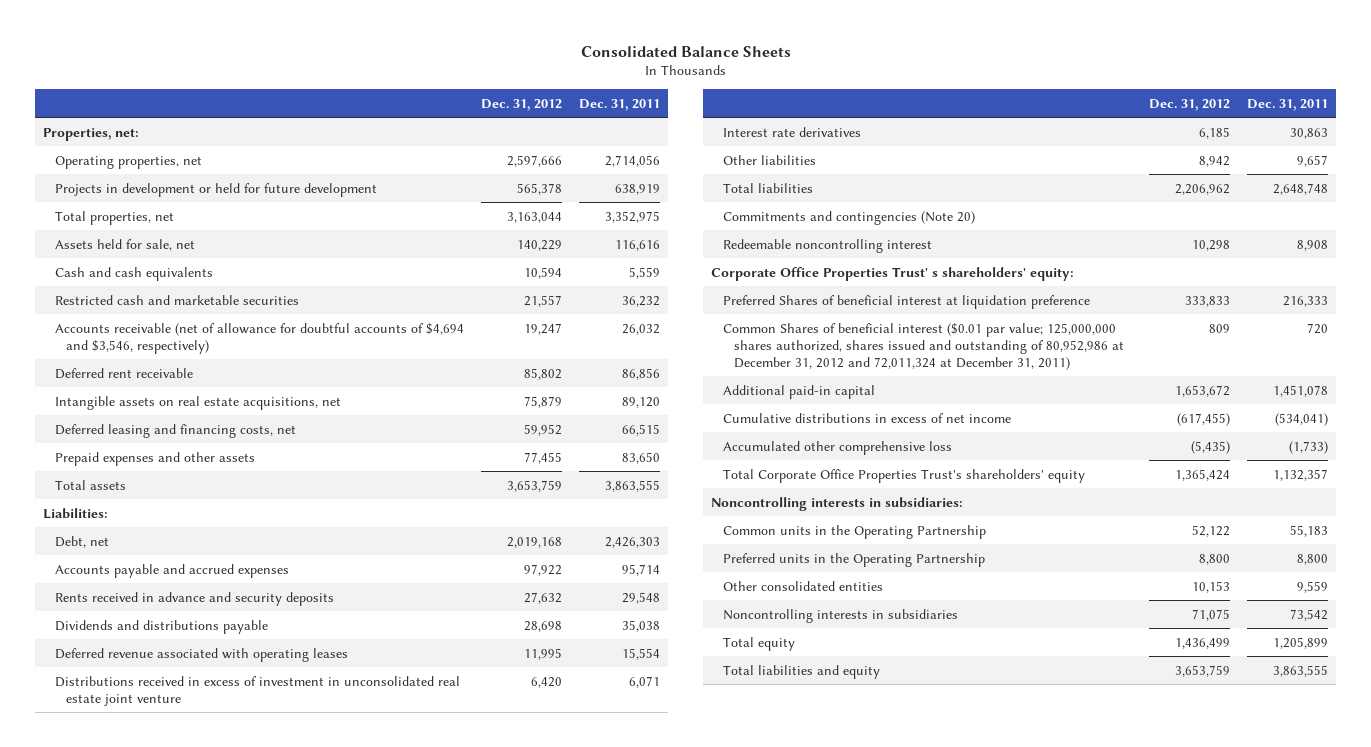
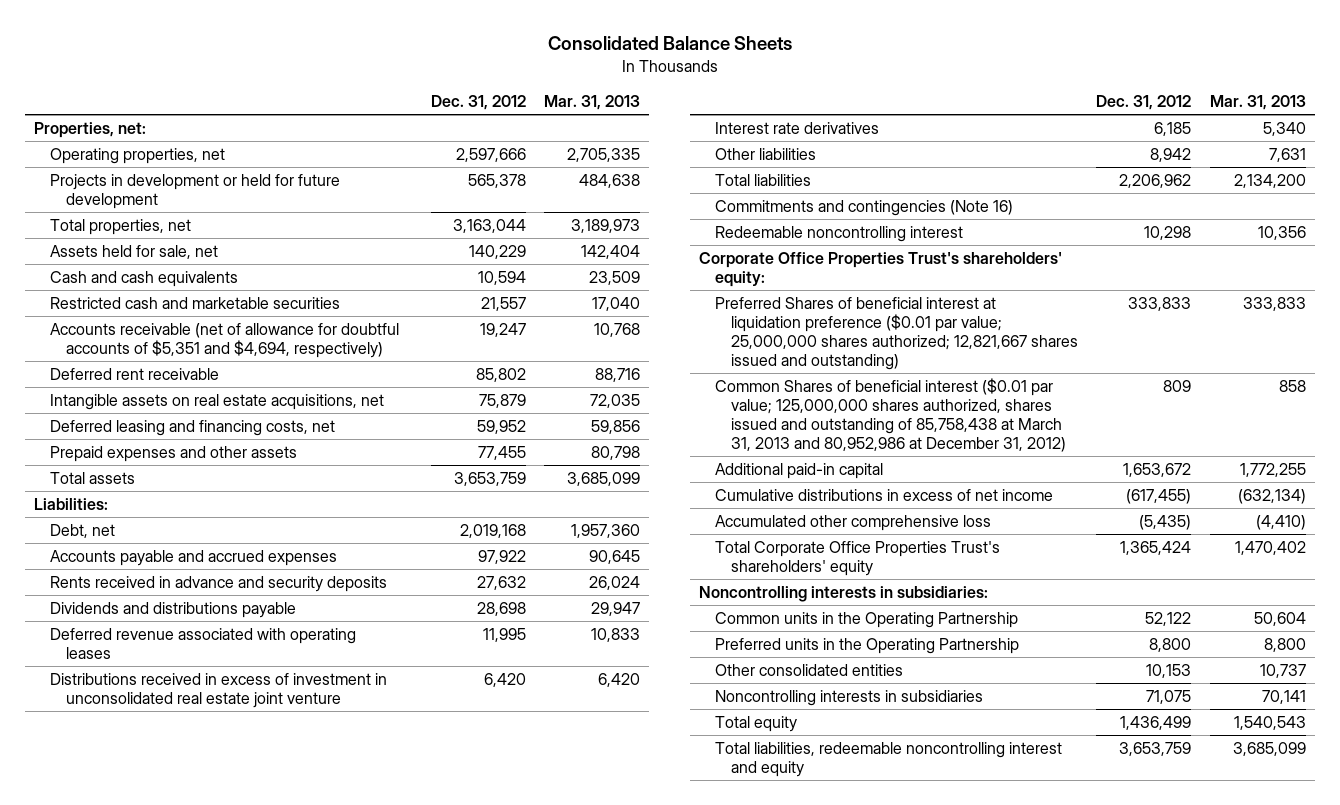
[578,98,660,111] Dec. 31, 2011 -> none
none -> [544,94,641,110] Mar. 31, 2013
[54,322,464,354] Accounts receivable (net of allowance for doubtful accounts of $4,694 and $3,546, respectively) -> [49,322,399,359] Accounts receivable (net of allowance for doubtful accounts of $5,351 and $4,694, respectively)
[722,210,975,225] Commitments and contingencies (Note 20) -> [715,199,1014,216] Commitments and contingencies (Note 16)
[711,266,1075,281] Corporate Office Properties Trust' s shareholders' equity: -> [699,251,1063,288] Corporate Office Properties Trust's shareholders' equity:
[722,294,1090,309] Preferred Shares of beneficial interest at liquidation preference -> [715,296,1078,371] Preferred Shares of beneficial interest at liquidation preference ($0.01 par value; 25,000,000 shares authorized; 12,821,667 shares issued and outstanding)
[722,322,1125,370] Common Shares of beneficial interest ($0.01 par value; 125,000,000 shares authorized, shares issued and outstanding of 80,952,986 at December 31, 2012 and 72,011,324 at December 31, 2011) -> [715,377,1066,453] Common Shares of beneficial interest ($0.01 par value; 125,000,000 shares authorized, shares issued and outstanding of 85,758,438 at March 31, 2013 and 80,952,986 at December 31, 2012)
[722,664,880,679] Total liabilities and equity -> [715,741,1063,778] Total liabilities, redeemable noncontrolling interest and equity

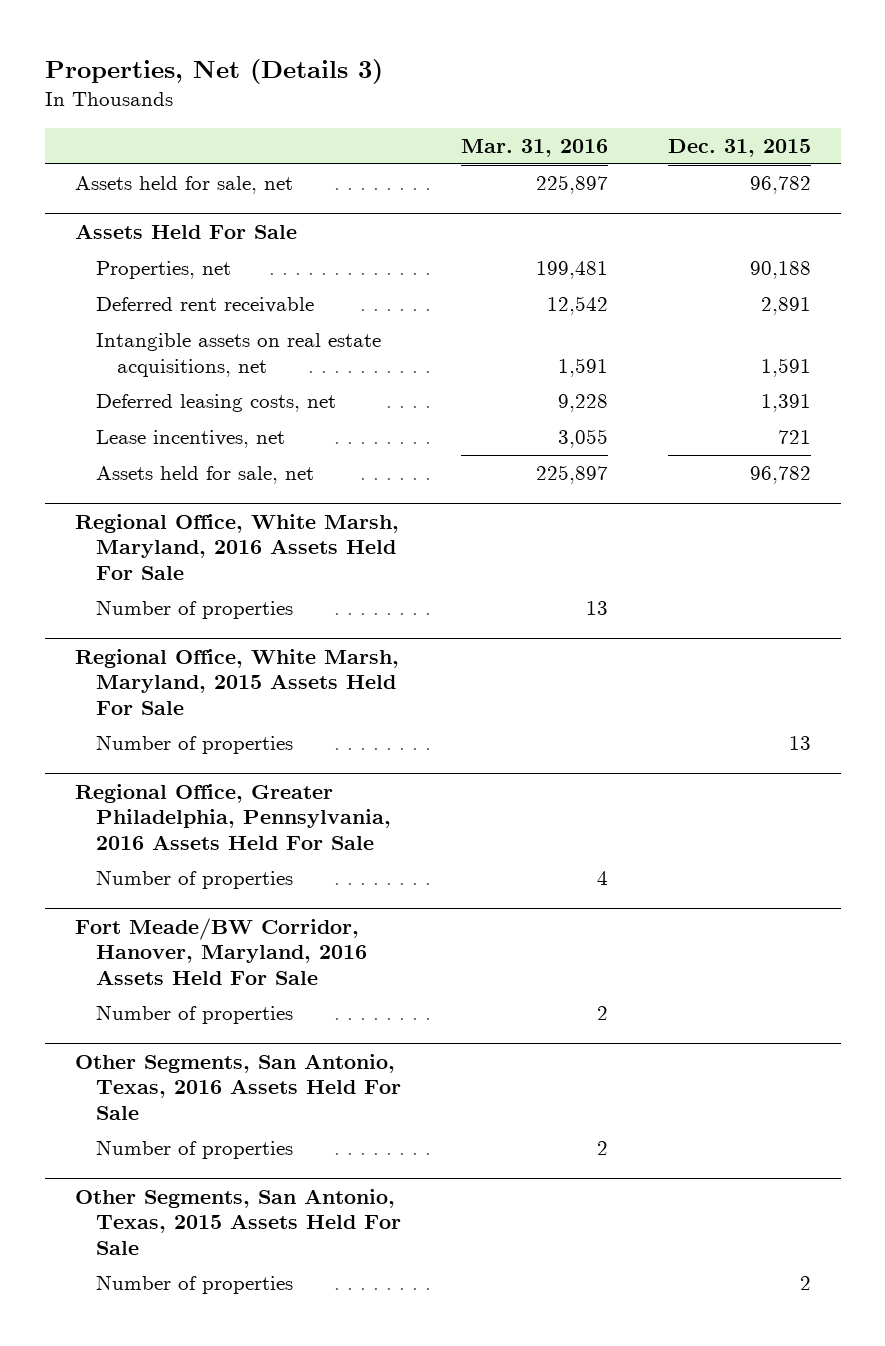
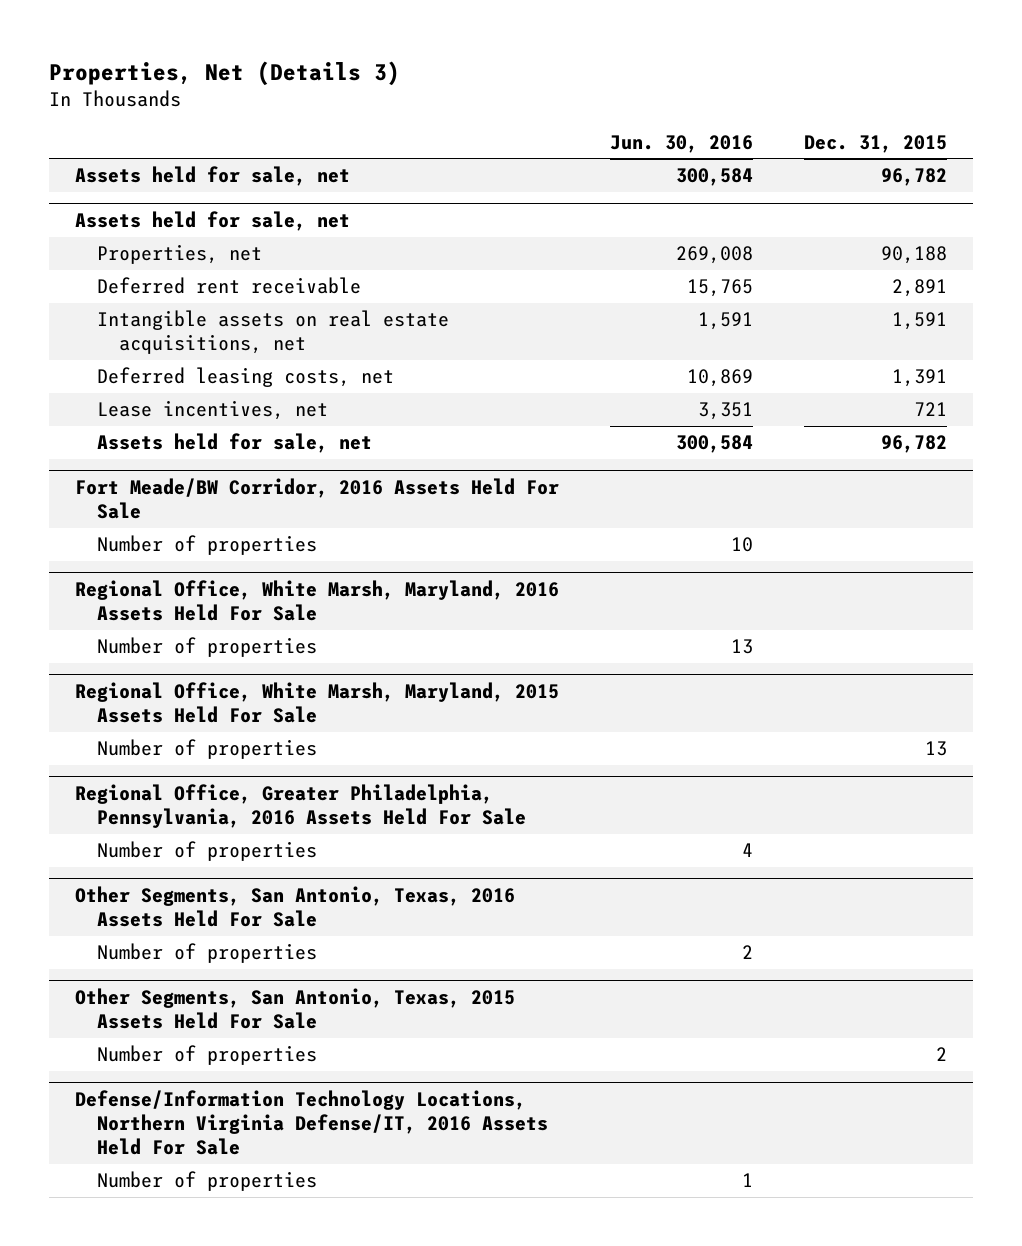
[460,139,608,158] Mar. 31, 2016 -> none
none -> [609,135,753,154] Jun. 30, 2016
[74,224,297,240] Assets Held For Sale -> [74,211,350,232] Assets held for sale, net
none -> [74,478,559,520] Fort Meade/BW Corridor, 2016 Assets Held For Sale
none -> [96,535,317,556] Number of properties
[74,918,368,985] Fort Meade/BW Corridor, Hanover, Maryland, 2016 Assets Held For Sale -> none
[96,1005,294,1025] Number of properties -> none
none -> [74,1090,548,1156] Defense/Information Technology Locations, Northern Virginia Defense/IT, 2016 Assets Held For Sale
none -> [96,1171,317,1192] Number of properties

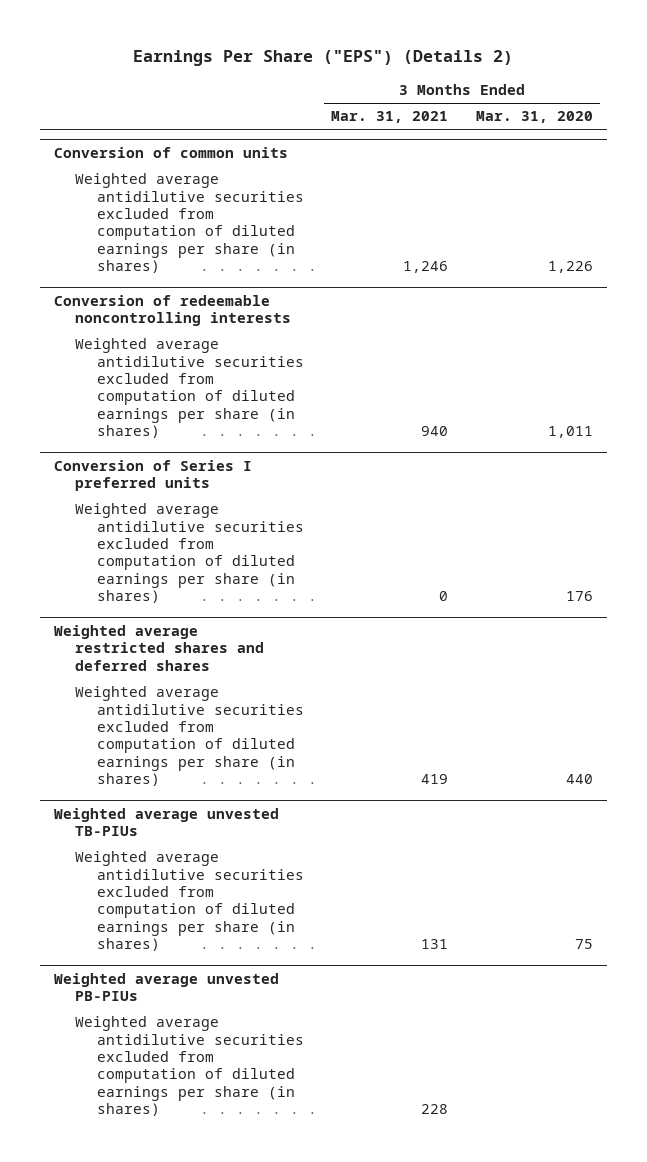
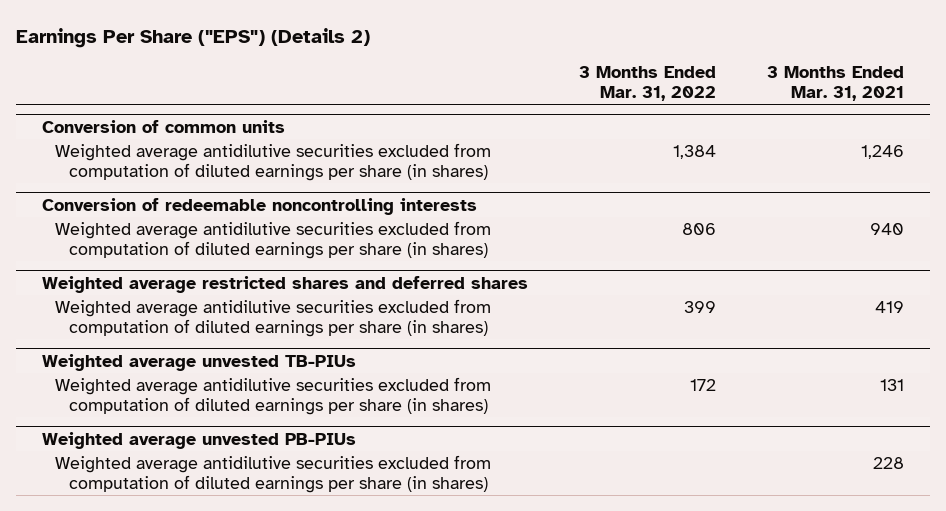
[475,111,593,124] Mar. 31, 2020 -> none
none -> [579,66,717,102] 3 Months Ended Mar. 31, 2022
[54,460,253,492] Conversion of Series I preferred units -> none
[75,503,304,603] Weighted average antidilutive securities excluded from computation of diluted earnings per share (in shares) -> none

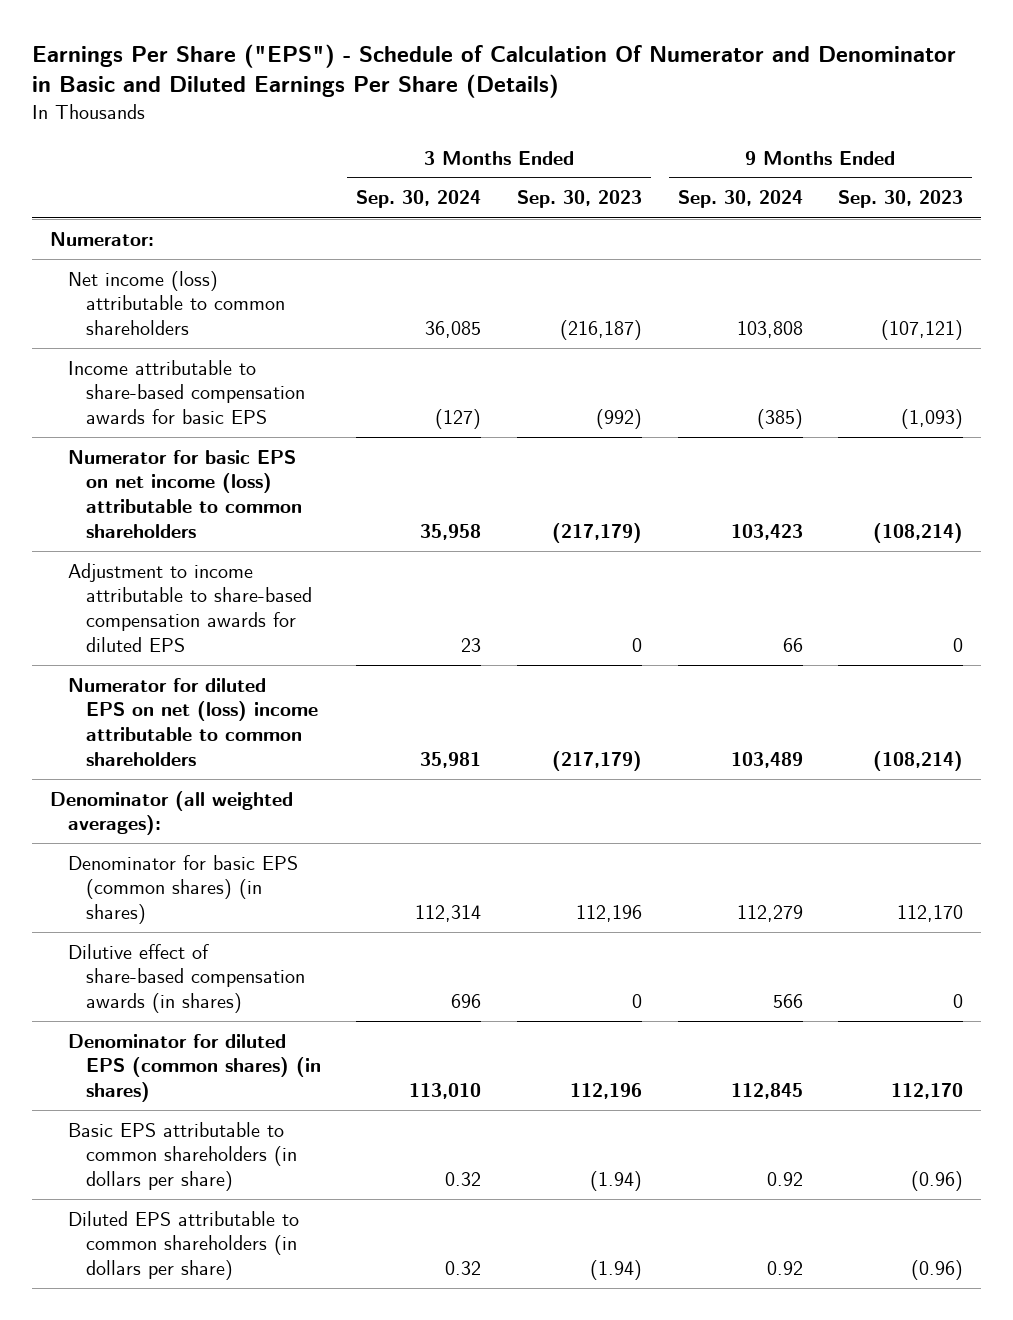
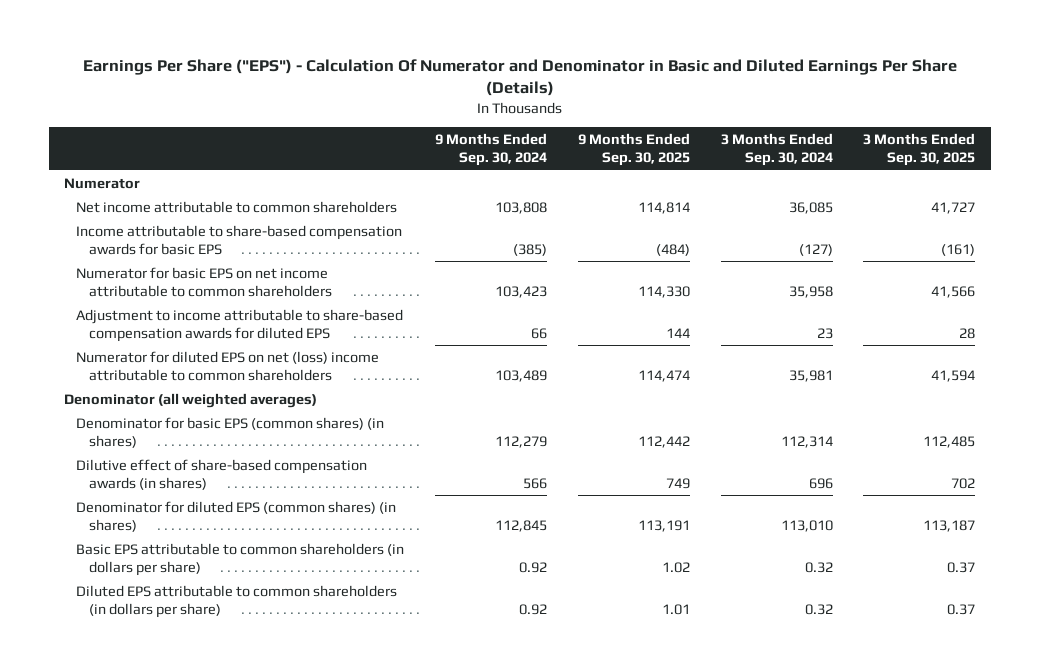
[31,44,956,99] Earnings Per Share ("EPS") - Schedule of Calculation Of Numerator and Denominator in Basic and Diluted Earnings Per Share (Details) -> [82,59,957,97] Earnings Per Share ("EPS") - Calculation Of Numerator and Denominator in Basic and Diluted Earnings Per Share (Details)
[516,190,642,209] Sep. 30, 2023 -> none
[838,190,964,209] Sep. 30, 2023 -> none
none -> [577,132,690,167] 9 Months Ended Sep. 30, 2025
none -> [863,132,976,167] 3 Months Ended Sep. 30, 2025
[49,231,154,246] Numerator: -> [64,177,141,189] Numerator
[67,270,285,335] Net income (loss) attributable to common shareholders -> [76,200,398,213] Net income attributable to common shareholders
[67,449,302,538] Numerator for basic EPS on net income (loss) attributable to common shareholders -> [76,266,332,298] Numerator for basic EPS on net income attributable to common shareholders
[49,790,293,836] Denominator (all weighted averages): -> [64,392,318,408] Denominator (all weighted averages)

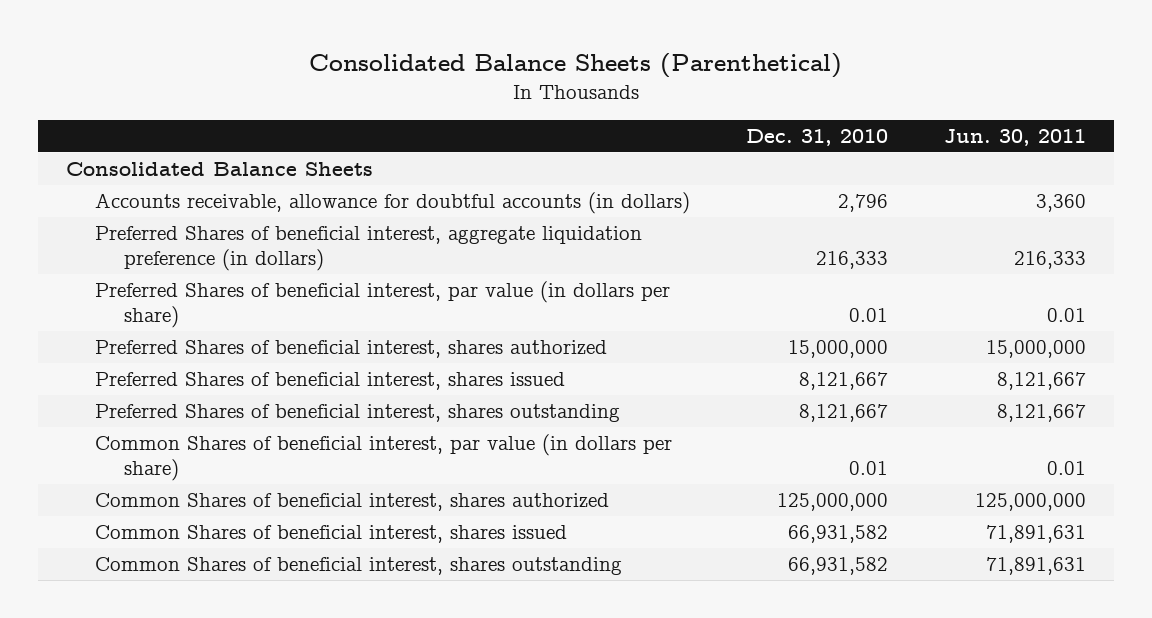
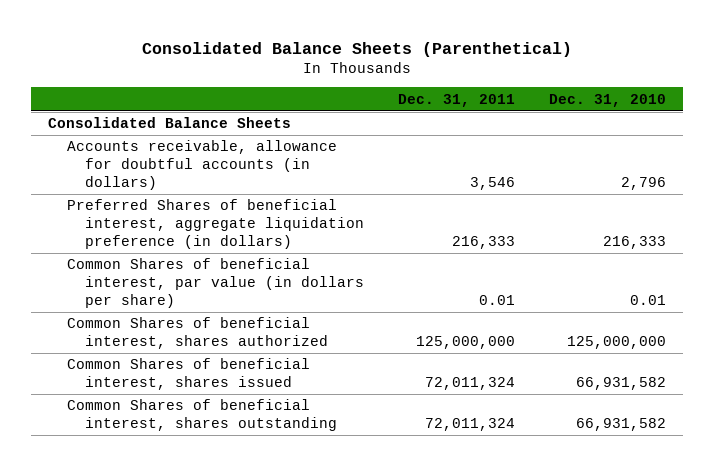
[943,128,1086,146] Jun. 30, 2011 -> none
none -> [398,93,516,107] Dec. 31, 2011
[95,281,671,329] Preferred Shares of beneficial interest, par value (in dollars per share) -> none
[95,340,608,359] Preferred Shares of beneficial interest, shares authorized -> none
[95,372,566,391] Preferred Shares of beneficial interest, shares issued -> none
[95,404,621,423] Preferred Shares of beneficial interest, shares outstanding -> none

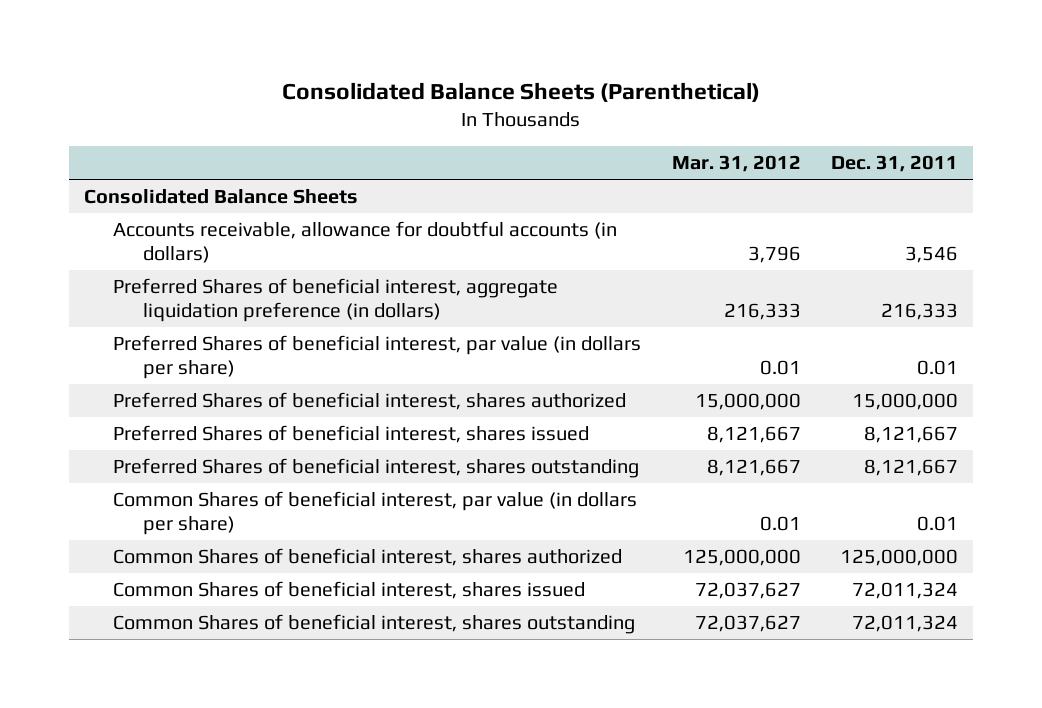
[548,93,666,107] Dec. 31, 2010 -> none
none -> [671,154,801,172] Mar. 31, 2012
none -> [113,335,642,379] Preferred Shares of beneficial interest, par value (in dollars per share)
none -> [113,392,627,411] Preferred Shares of beneficial interest, shares authorized
none -> [113,425,590,444] Preferred Shares of beneficial interest, shares issued
none -> [113,458,640,479] Preferred Shares of beneficial interest, shares outstanding

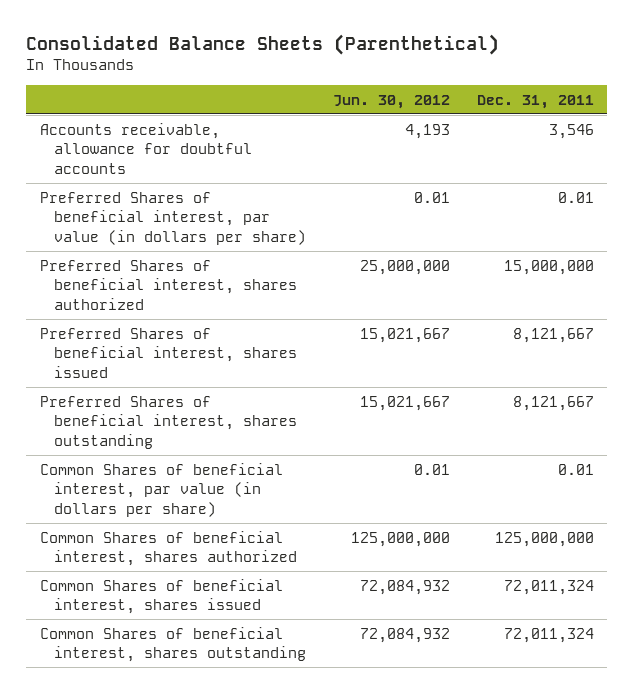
[671,154,801,172] Mar. 31, 2012 -> none
none -> [333,94,451,109] Jun. 30, 2012
[83,189,358,205] Consolidated Balance Sheets -> none
[113,278,559,322] Preferred Shares of beneficial interest, aggregate liquidation preference (in dollars) -> none
[113,221,618,263] Accounts receivable, allowance for doubtful accounts (in dollars) -> [39,122,253,174] Accounts receivable, allowance for doubtful accounts

